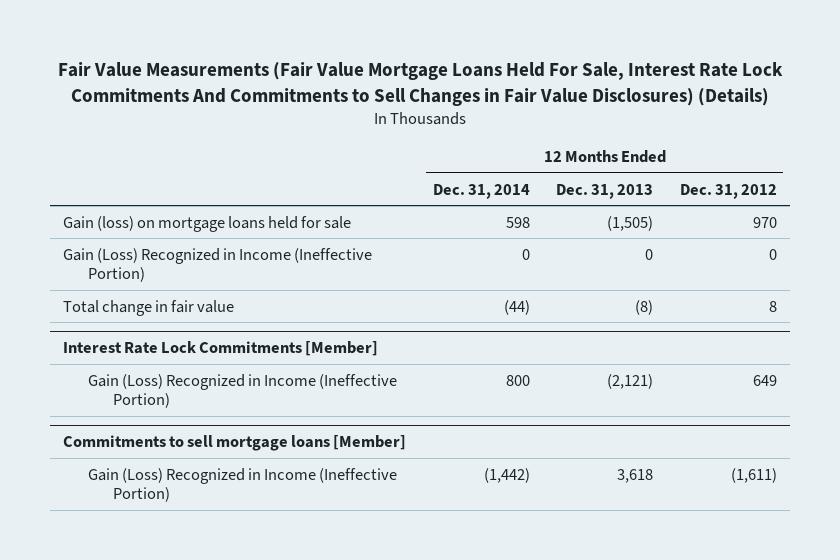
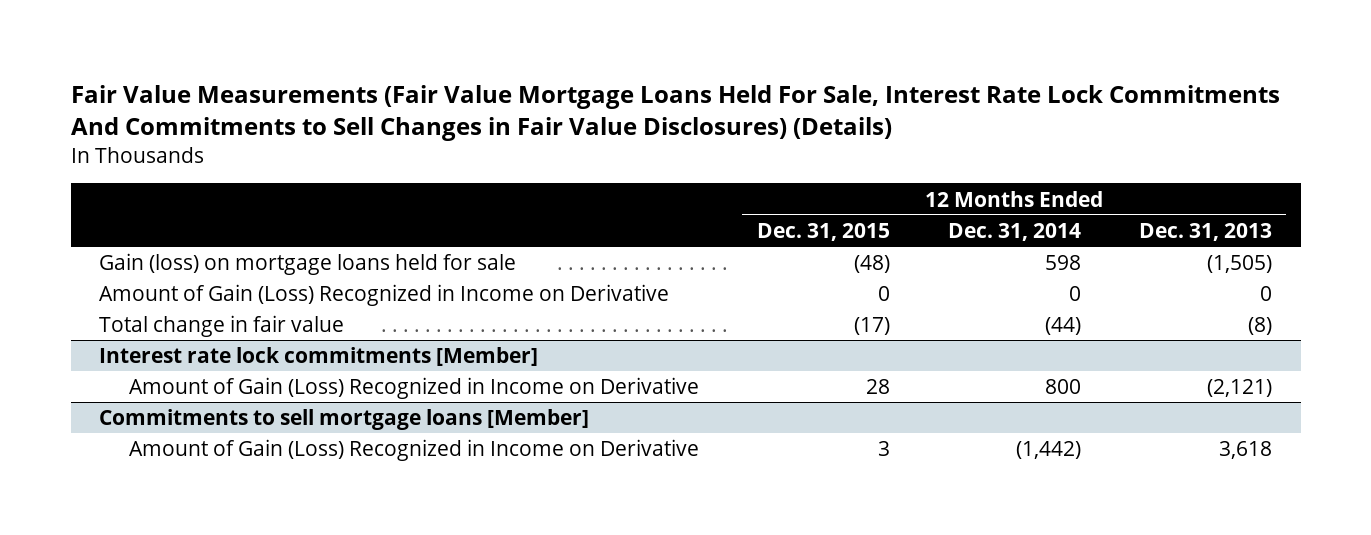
[679,183,777,199] Dec. 31, 2012 -> none
none -> [756,222,890,241] Dec. 31, 2015
[63,247,373,283] Gain (Loss) Recognized in Income (Ineffective Portion) -> [99,284,670,307] Amount of Gain (Loss) Recognized in Income on Derivative
[63,341,379,357] Interest Rate Lock Commitments [Member] -> [99,347,539,367] Interest rate lock commitments [Member]
[87,373,397,409] Gain (Loss) Recognized in Income (Ineffective Portion) -> [128,377,699,400] Amount of Gain (Loss) Recognized in Income on Derivative
[87,467,397,503] Gain (Loss) Recognized in Income (Ineffective Portion) -> [128,439,699,462] Amount of Gain (Loss) Recognized in Income on Derivative

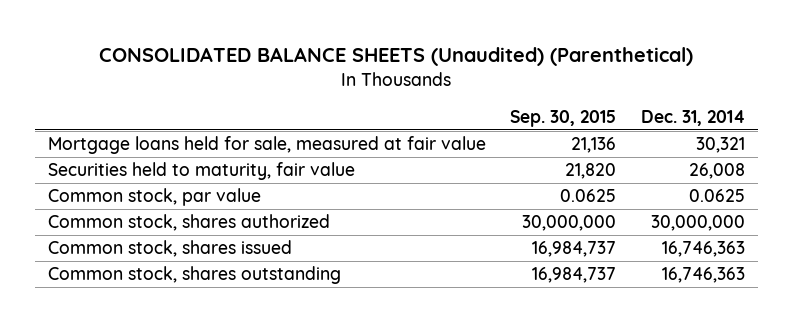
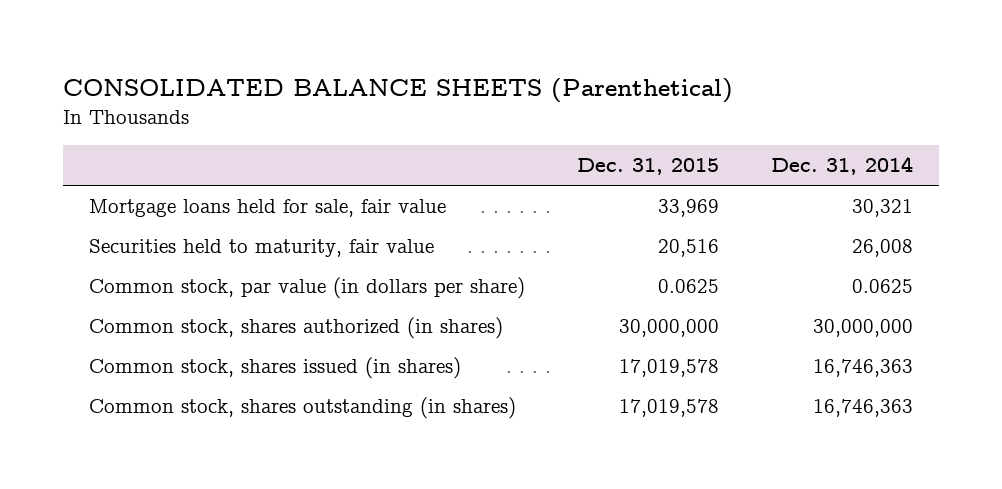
[99,47,694,67] CONSOLIDATED BALANCE SHEETS (Unaudited) (Parenthetical) -> [63,77,734,103] CONSOLIDATED BALANCE SHEETS (Parenthetical)
[510,109,617,127] Sep. 30, 2015 -> none
none -> [577,158,720,176] Dec. 31, 2015
[47,136,486,155] Mortgage loans held for sale, measured at fair value -> [89,199,447,218] Mortgage loans held for sale, fair value
[47,188,261,207] Common stock, par value -> [89,277,526,300] Common stock, par value (in dollars per share)
[47,214,330,232] Common stock, shares authorized -> [89,317,504,340] Common stock, shares authorized (in shares)
[47,240,292,258] Common stock, shares issued -> [89,357,462,380] Common stock, shares issued (in shares)
[47,266,341,285] Common stock, shares outstanding -> [89,397,517,420] Common stock, shares outstanding (in shares)

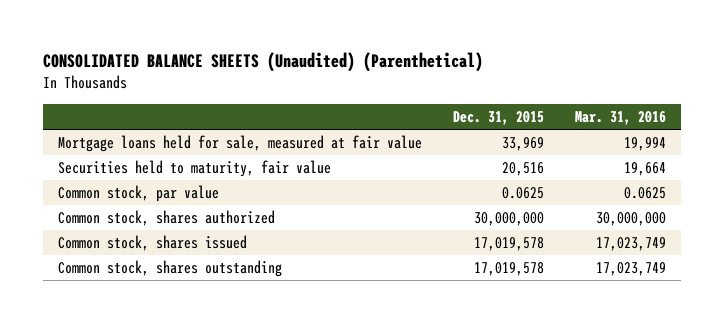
[63,77,734,103] CONSOLIDATED BALANCE SHEETS (Parenthetical) -> [42,51,483,72] CONSOLIDATED BALANCE SHEETS (Unaudited) (Parenthetical)
[771,156,914,176] Dec. 31, 2014 -> none
none -> [574,110,666,125] Mar. 31, 2016
[89,199,447,218] Mortgage loans held for sale, fair value -> [58,135,423,153] Mortgage loans held for sale, measured at fair value
[89,277,526,300] Common stock, par value (in dollars per share) -> [58,185,220,203] Common stock, par value
[89,317,504,340] Common stock, shares authorized (in shares) -> [58,210,276,227] Common stock, shares authorized
[89,357,462,380] Common stock, shares issued (in shares) -> [58,235,248,252] Common stock, shares issued
[89,397,517,420] Common stock, shares outstanding (in shares) -> [58,260,283,278] Common stock, shares outstanding

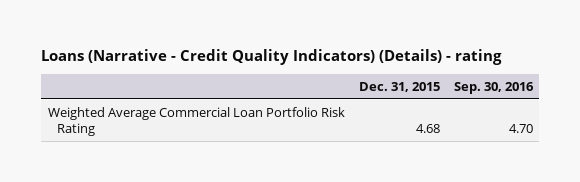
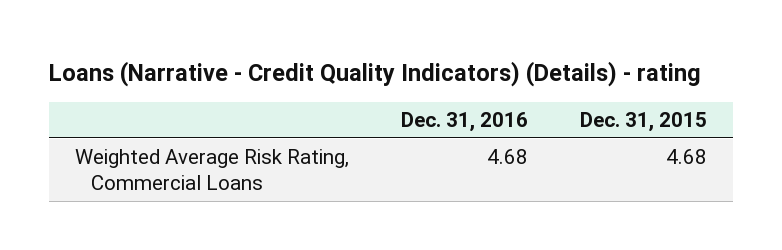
[453,82,534,95] Sep. 30, 2016 -> none
none -> [401,112,529,133] Dec. 31, 2016
[47,106,345,137] Weighted Average Commercial Loan Portfolio Risk Rating -> [75,149,350,190] Weighted Average Risk Rating, Commercial Loans

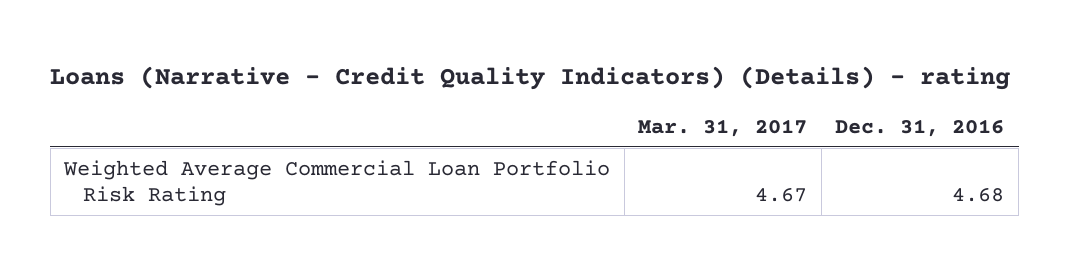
[579,112,707,133] Dec. 31, 2015 -> none
none -> [638,118,808,137] Mar. 31, 2017
[75,149,350,190] Weighted Average Risk Rating, Commercial Loans -> [63,159,611,206] Weighted Average Commercial Loan Portfolio Risk Rating

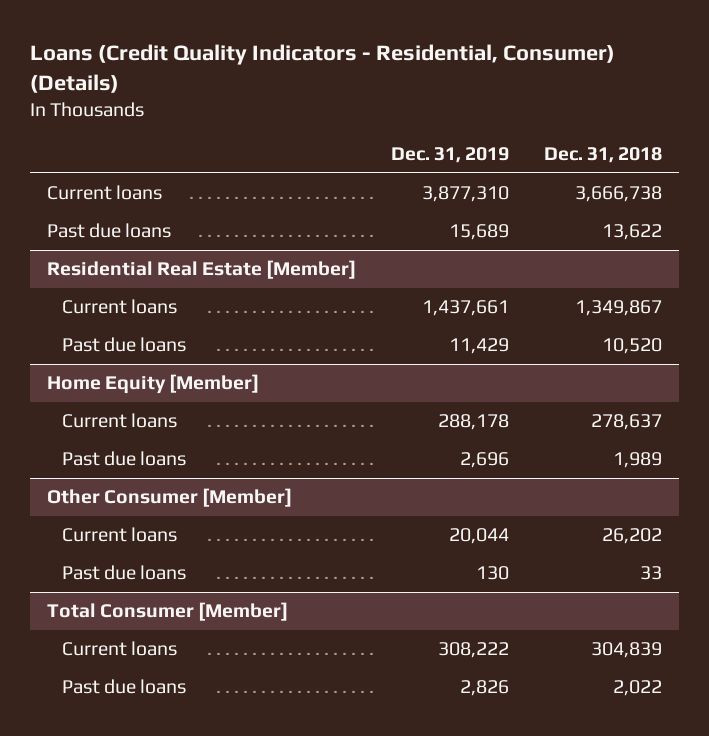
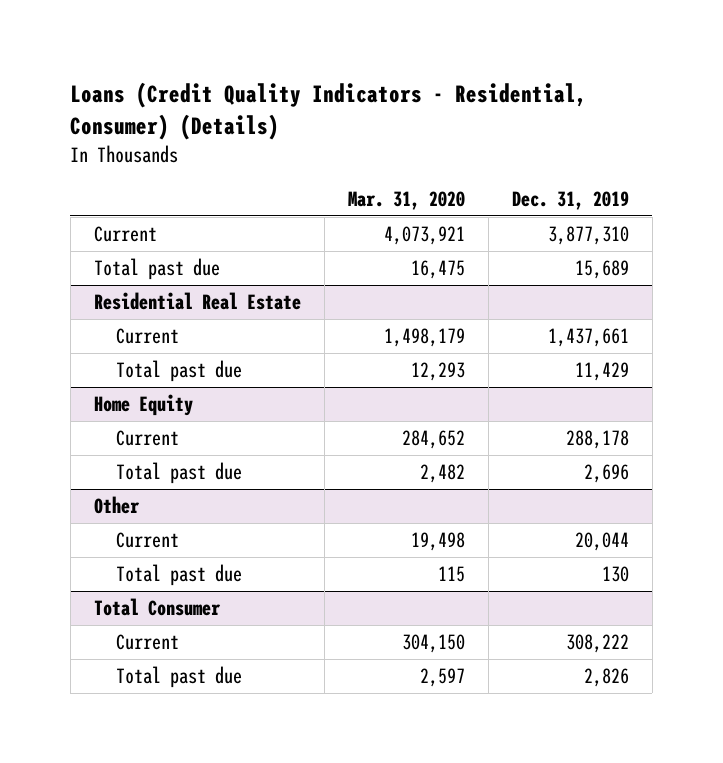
[543,147,662,164] Dec. 31, 2018 -> none
none -> [347,191,465,211] Mar. 31, 2020
[47,185,163,201] Current loans -> [93,226,157,243] Current
[47,223,172,239] Past due loans -> [93,258,220,281] Total past due
[47,260,357,280] Residential Real Estate [Member] -> [93,292,301,311] Residential Real Estate
[62,299,178,315] Current loans -> [116,328,180,345] Current
[62,337,187,353] Past due loans -> [116,360,243,383] Total past due
[47,374,260,395] Home Equity [Member] -> [93,394,193,417] Home Equity
[62,413,178,429] Current loans -> [116,430,180,447] Current
[62,451,187,467] Past due loans -> [116,462,243,485] Total past due
[47,488,293,508] Other Consumer [Member] -> [93,496,140,515] Other
[62,527,178,543] Current loans -> [116,532,180,549] Current
[62,565,187,581] Past due loans -> [116,564,243,587] Total past due
[47,602,289,622] Total Consumer [Member] -> [93,598,221,617] Total Consumer
[62,641,178,657] Current loans -> [116,634,180,651] Current
[62,679,187,695] Past due loans -> [116,666,243,689] Total past due

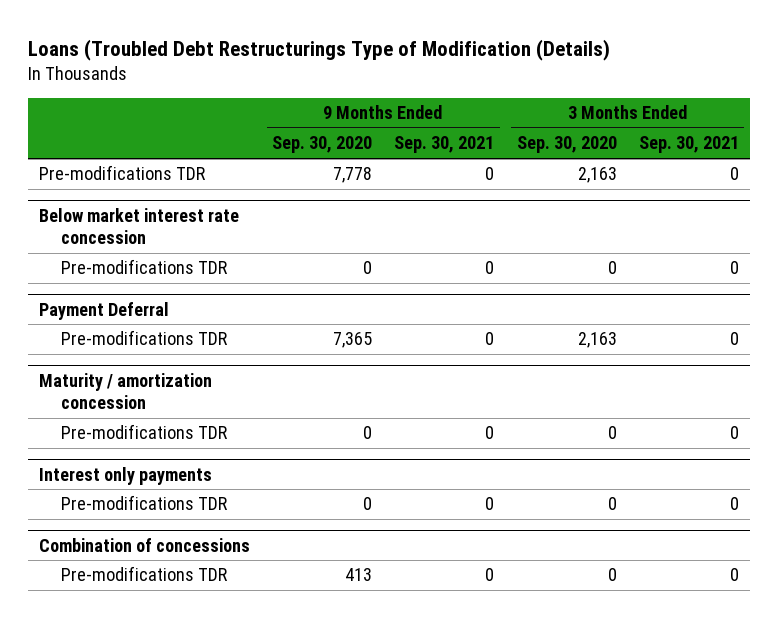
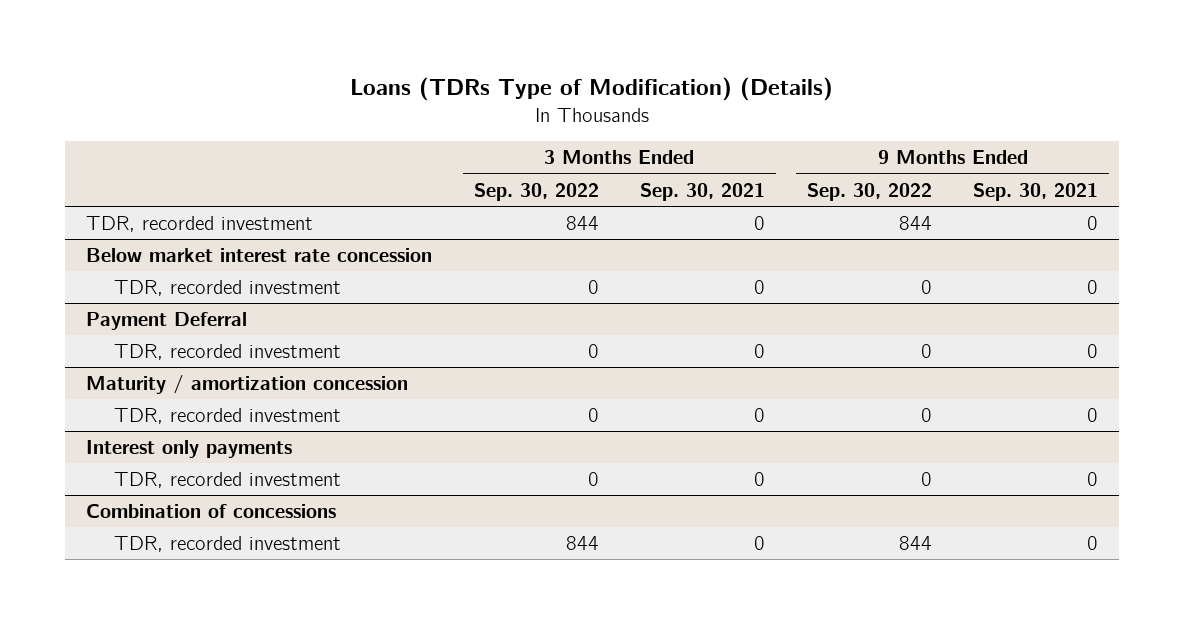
[28,38,611,61] Loans (Troubled Debt Restructurings Type of Modification (Details) -> [350,77,834,102] Loans (TDRs Type of Modification) (Details)
[272,136,373,154] Sep. 30, 2020 -> none
[516,136,617,154] Sep. 30, 2020 -> none
none -> [473,182,599,201] Sep. 30, 2022
none -> [806,182,932,201] Sep. 30, 2022
[39,165,207,181] Pre-modifications TDR -> [85,215,313,232] TDR, recorded investment
[61,259,229,275] Pre-modifications TDR -> [113,279,341,296] TDR, recorded investment
[61,330,229,346] Pre-modifications TDR -> [113,343,341,360] TDR, recorded investment
[61,424,229,440] Pre-modifications TDR -> [113,407,341,424] TDR, recorded investment
[61,495,229,511] Pre-modifications TDR -> [113,471,341,488] TDR, recorded investment
[61,566,229,582] Pre-modifications TDR -> [113,535,341,552] TDR, recorded investment

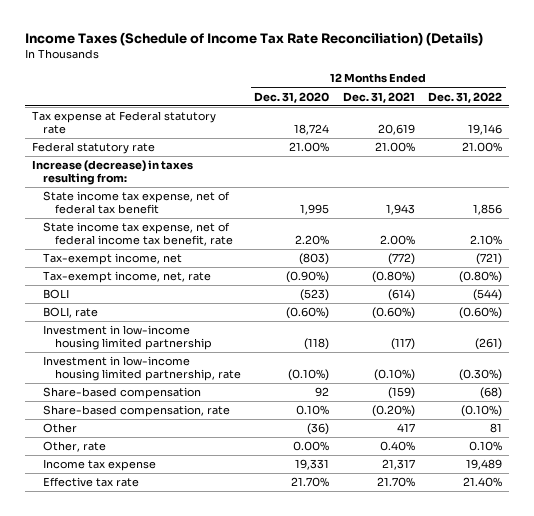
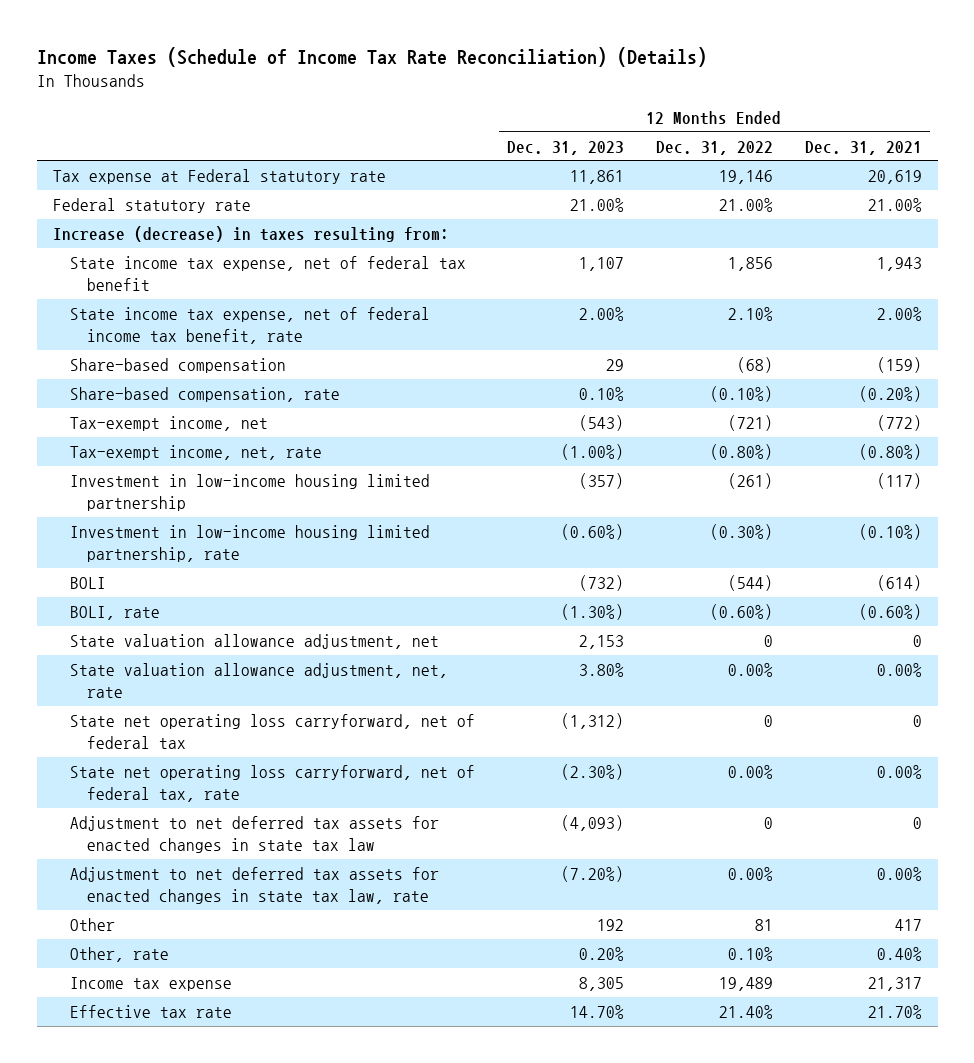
[254,91,330,103] Dec. 31, 2020 -> none
none -> [506,140,624,155] Dec. 31, 2023
[43,387,202,400] Share-based compensation -> [69,357,286,373] Share-based compensation
[43,405,231,418] Share-based compensation, rate -> [69,386,340,402] Share-based compensation, rate
[43,289,70,300] BOLI -> [69,576,106,589] BOLI
[43,307,99,319] BOLI, rate -> [69,605,160,620] BOLI, rate
none -> [69,633,439,649] State valuation allowance adjustment, net
none -> [69,662,448,698] State valuation allowance adjustment, net, rate
none -> [69,713,475,749] State net operating loss carryforward, net of federal tax
none -> [69,764,475,802] State net operating loss carryforward, net of federal tax, rate
none -> [69,815,439,853] Adjustment to net deferred tax assets for enacted changes in state tax law
none -> [69,866,439,904] Adjustment to net deferred tax assets for enacted changes in state tax law, rate

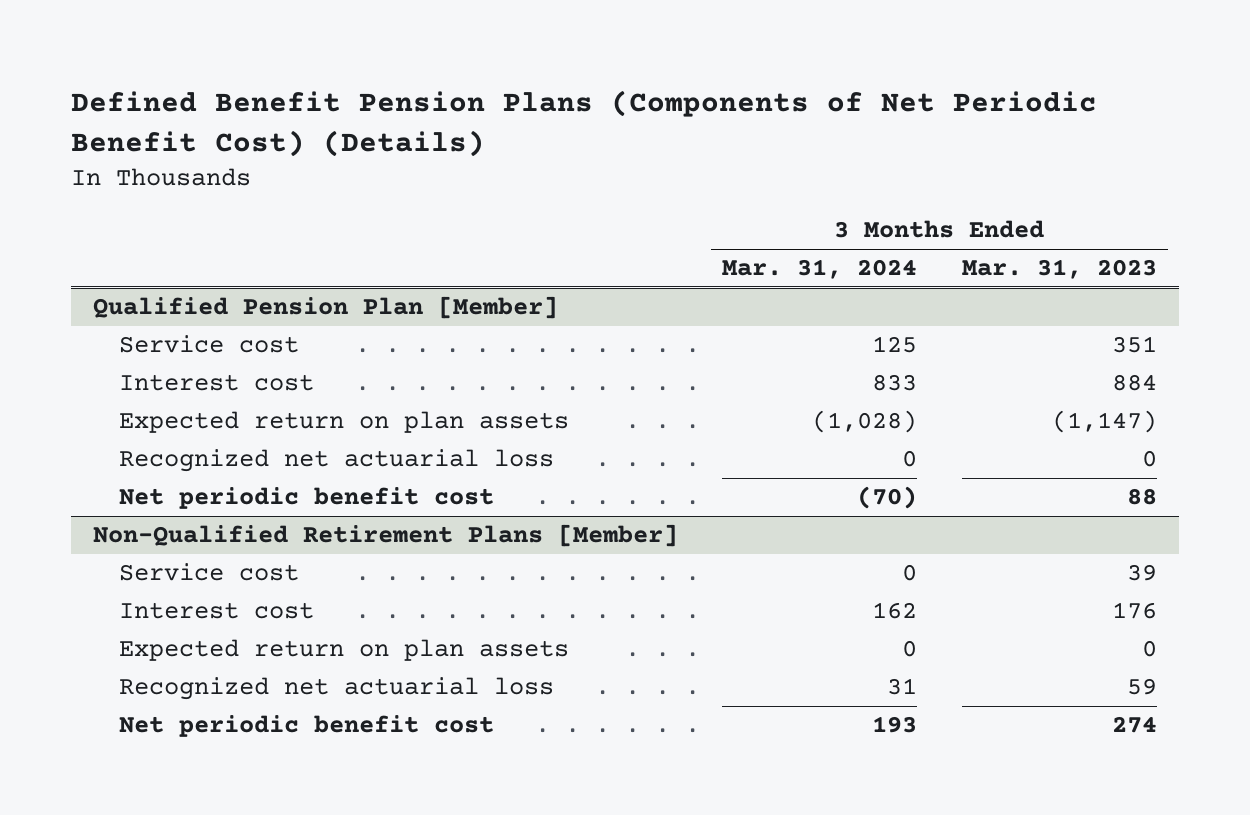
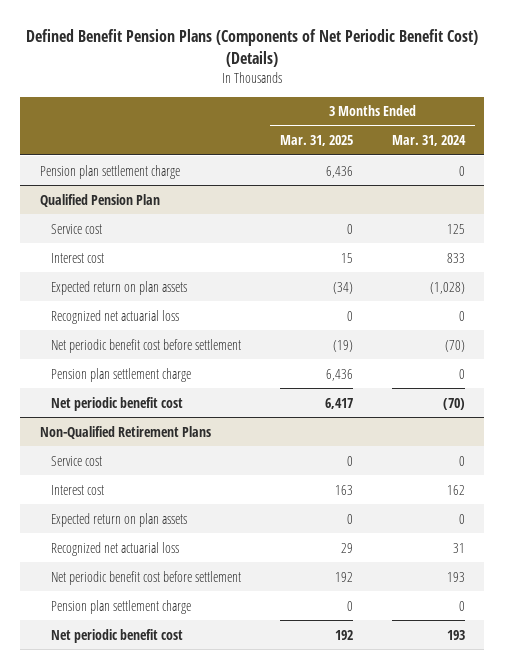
[961,259,1157,280] Mar. 31, 2023 -> none
none -> [280,135,354,147] Mar. 31, 2025
none -> [39,164,180,179] Pension plan settlement charge
[93,296,559,320] Qualified Pension Plan [Member] -> [39,193,160,207] Qualified Pension Plan
none -> [51,338,242,353] Net periodic benefit cost before settlement
none -> [51,367,192,382] Pension plan settlement charge
[93,524,679,548] Non-Qualified Retirement Plans [Member] -> [39,425,211,439] Non-Qualified Retirement Plans
none -> [51,570,242,585] Net periodic benefit cost before settlement
none -> [51,599,192,614] Pension plan settlement charge

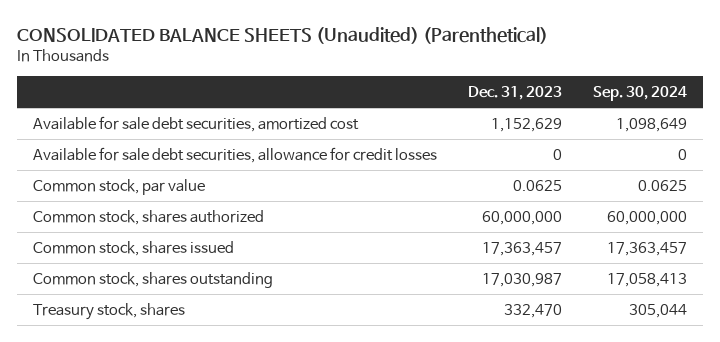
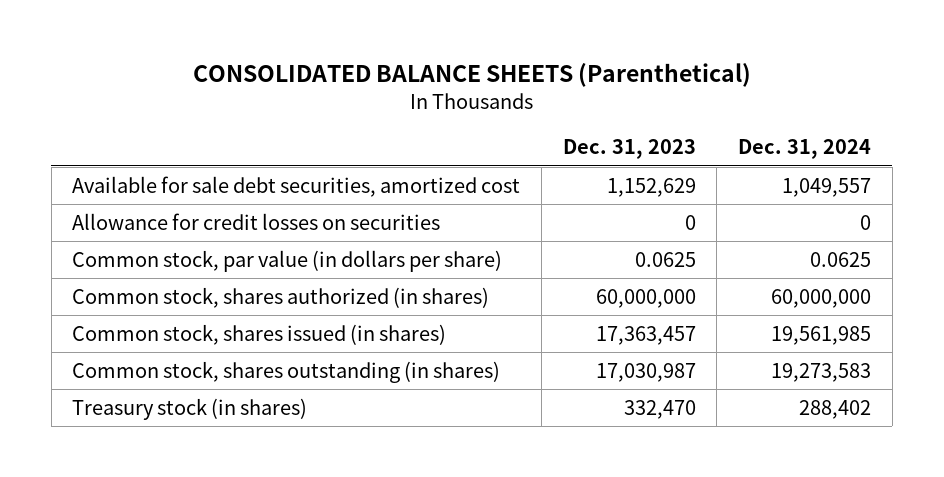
[17,26,549,44] CONSOLIDATED BALANCE SHEETS (Unaudited) (Parenthetical) -> [192,62,751,87] CONSOLIDATED BALANCE SHEETS (Parenthetical)
[593,86,688,102] Sep. 30, 2024 -> none
none -> [738,139,872,160] Dec. 31, 2024
[32,147,437,164] Available for sale debt securities, allowance for credit losses -> [72,212,441,230] Allowance for credit losses on securities
[32,179,205,196] Common stock, par value -> [72,249,503,272] Common stock, par value (in dollars per share)
[32,210,264,226] Common stock, shares authorized -> [72,286,490,308] Common stock, shares authorized (in shares)
[32,241,234,257] Common stock, shares issued -> [72,323,447,345] Common stock, shares issued (in shares)
[32,272,273,289] Common stock, shares outstanding -> [72,360,501,383] Common stock, shares outstanding (in shares)
[32,303,185,321] Treasury stock, shares -> [72,397,308,420] Treasury stock (in shares)

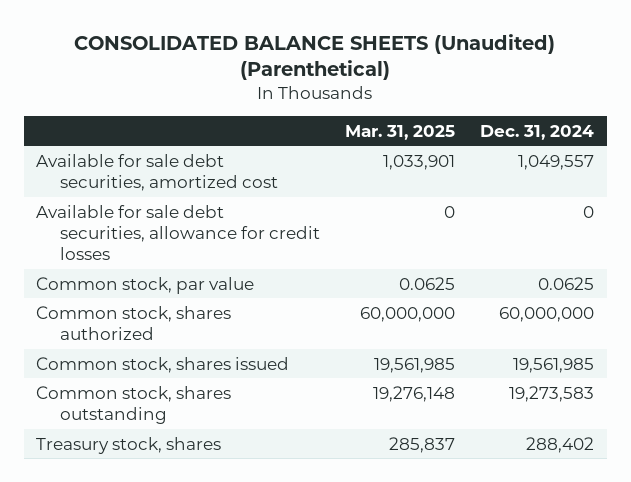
[192,62,751,87] CONSOLIDATED BALANCE SHEETS (Parenthetical) -> [74,34,556,81] CONSOLIDATED BALANCE SHEETS (Unaudited) (Parenthetical)
[562,139,696,160] Dec. 31, 2023 -> none
none -> [344,124,455,140] Mar. 31, 2025
[72,212,441,230] Allowance for credit losses on securities -> [36,204,320,261] Available for sale debt securities, allowance for credit losses
[72,249,503,272] Common stock, par value (in dollars per share) -> [36,276,255,294] Common stock, par value
[72,286,490,308] Common stock, shares authorized (in shares) -> [36,305,232,340] Common stock, shares authorized
[72,323,447,345] Common stock, shares issued (in shares) -> [36,356,290,373] Common stock, shares issued
[72,360,501,383] Common stock, shares outstanding (in shares) -> [36,385,232,424] Common stock, shares outstanding
[72,397,308,420] Treasury stock (in shares) -> [36,436,222,454] Treasury stock, shares

